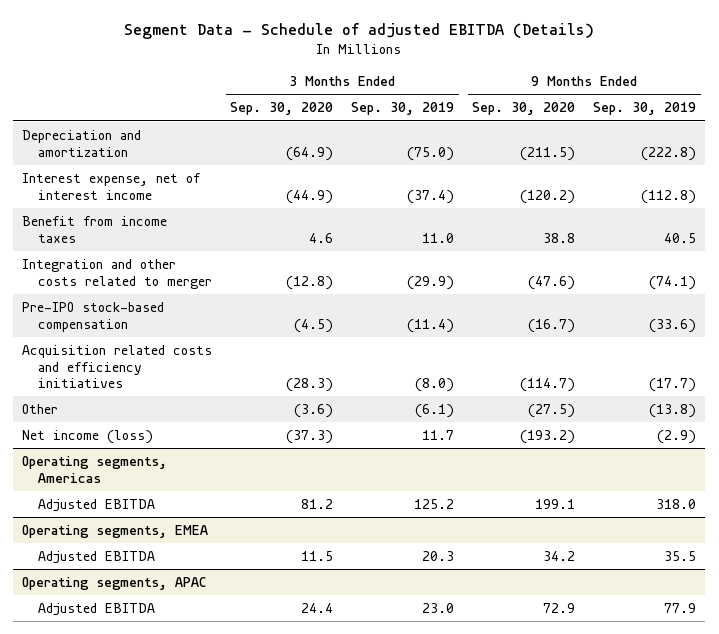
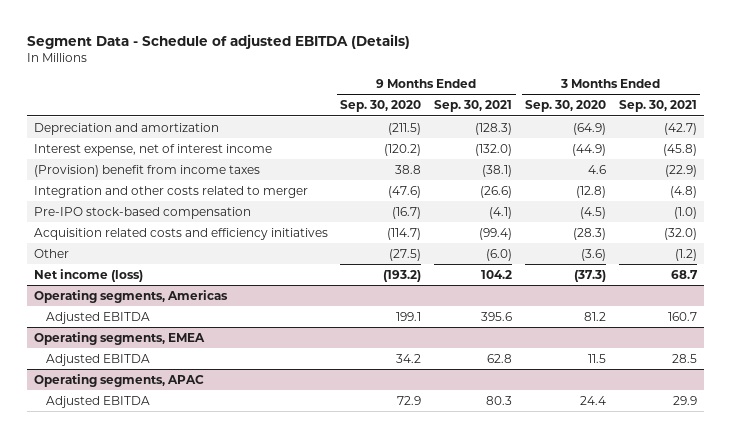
[351,102,455,116] Sep. 30, 2019 -> none
[593,102,697,116] Sep. 30, 2019 -> none
none -> [434,100,513,113] Sep. 30, 2021
none -> [619,100,698,113] Sep. 30, 2021
[22,215,168,243] Benefit from income taxes -> [33,164,260,177] (Provision) benefit from income taxes

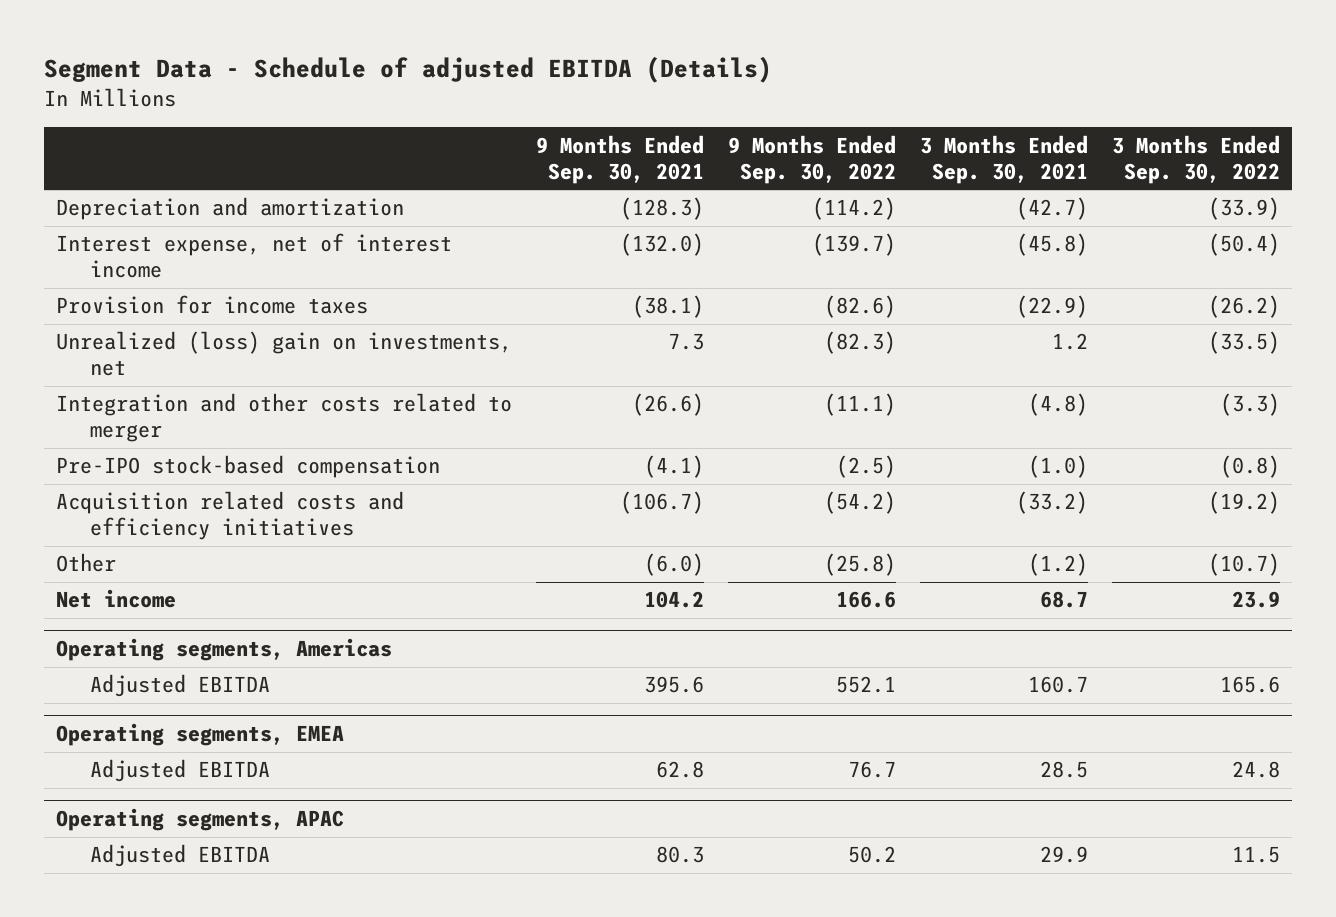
[340,100,422,113] Sep. 30, 2020 -> none
[525,100,607,113] Sep. 30, 2020 -> none
none -> [728,134,897,184] 9 Months Ended Sep. 30, 2022
none -> [1112,134,1281,184] 3 Months Ended Sep. 30, 2022
[33,164,260,177] (Provision) benefit from income taxes -> [56,295,369,315] Provision for income taxes
none -> [56,331,513,377] Unrealized (loss) gain on investments, net
[479,227,513,240] (99.4) -> [620,491,705,515] (106.7)
[664,227,698,240] (32.0) -> [1016,491,1089,515] (33.2)
[33,268,143,282] Net income (loss) -> [56,589,177,609] Net income

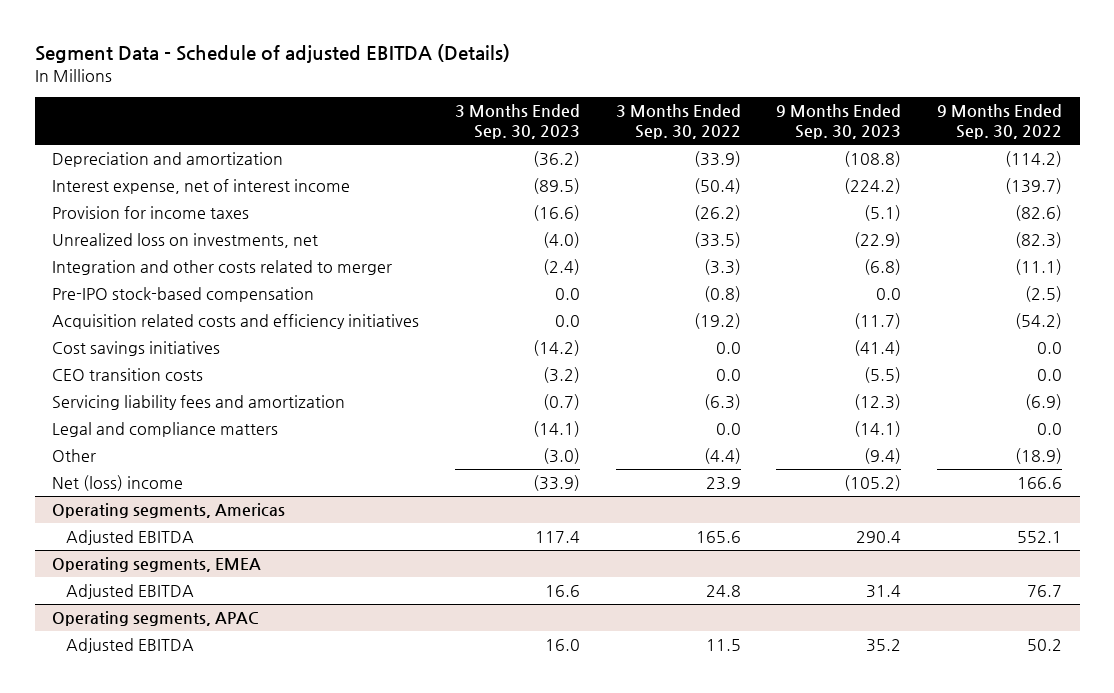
[536,134,705,184] 9 Months Ended Sep. 30, 2021 -> none
[920,134,1089,184] 3 Months Ended Sep. 30, 2021 -> none
none -> [454,104,580,139] 3 Months Ended Sep. 30, 2023
none -> [776,104,902,139] 9 Months Ended Sep. 30, 2023
[56,331,513,377] Unrealized (loss) gain on investments, net -> [52,233,319,249] Unrealized loss on investments, net
none -> [52,341,221,357] Cost savings initiatives
none -> [52,368,204,382] CEO transition costs
none -> [52,395,346,411] Servicing liability fees and amortization
none -> [52,422,279,438] Legal and compliance matters
[824,553,897,577] (25.8) -> [1014,448,1062,465] (18.9)
[1208,553,1281,577] (10.7) -> [703,448,741,465] (4.4)
[56,589,177,609] Net income -> [52,475,184,492] Net (loss) income

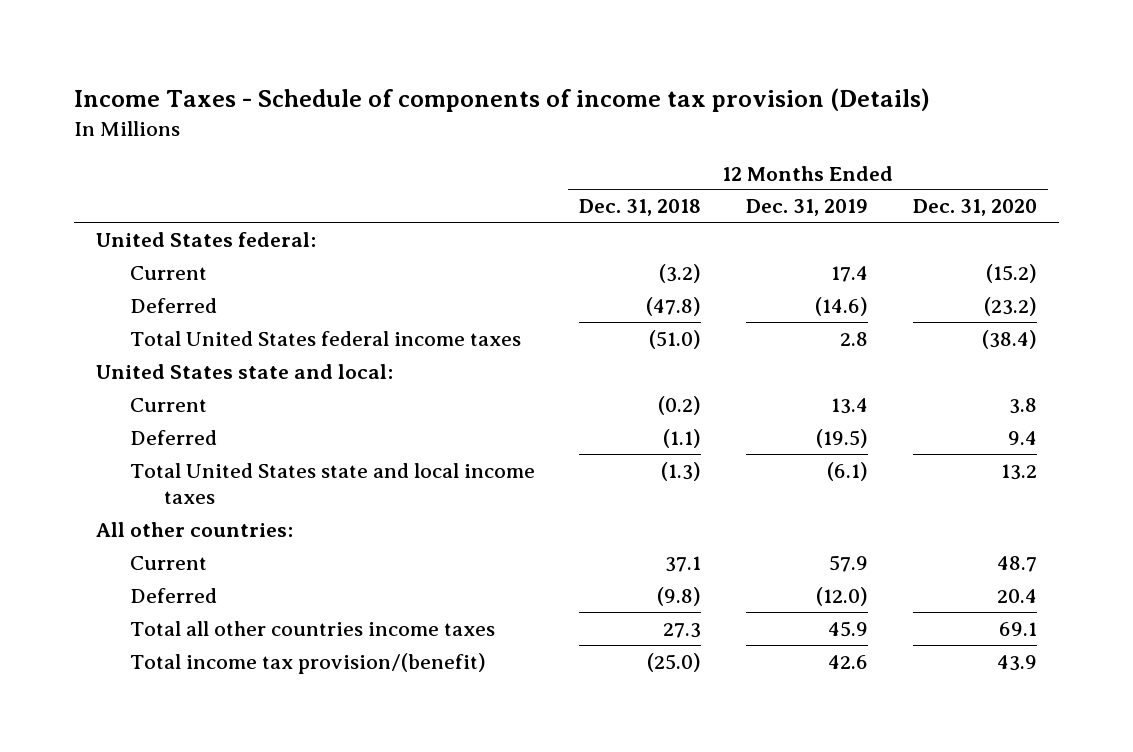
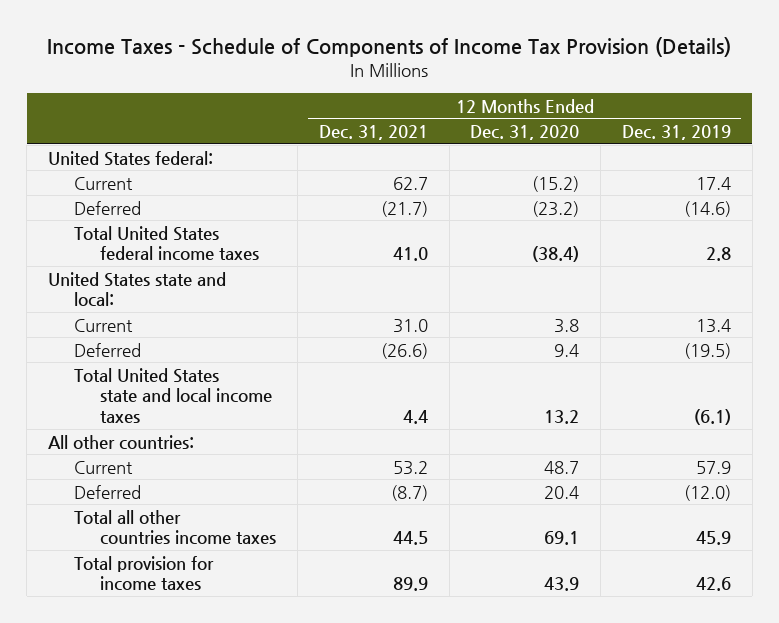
[74,88,931,113] Income Taxes - Schedule of components of income tax provision (Details) -> [47,37,732,58] Income Taxes - Schedule of Components of Income Tax Provision (Details)
[579,199,702,217] Dec. 31, 2018 -> none
none -> [318,125,428,141] Dec. 31, 2021
[129,652,486,674] Total income tax provision/(benefit) -> [74,555,215,592] Total provision for income taxes

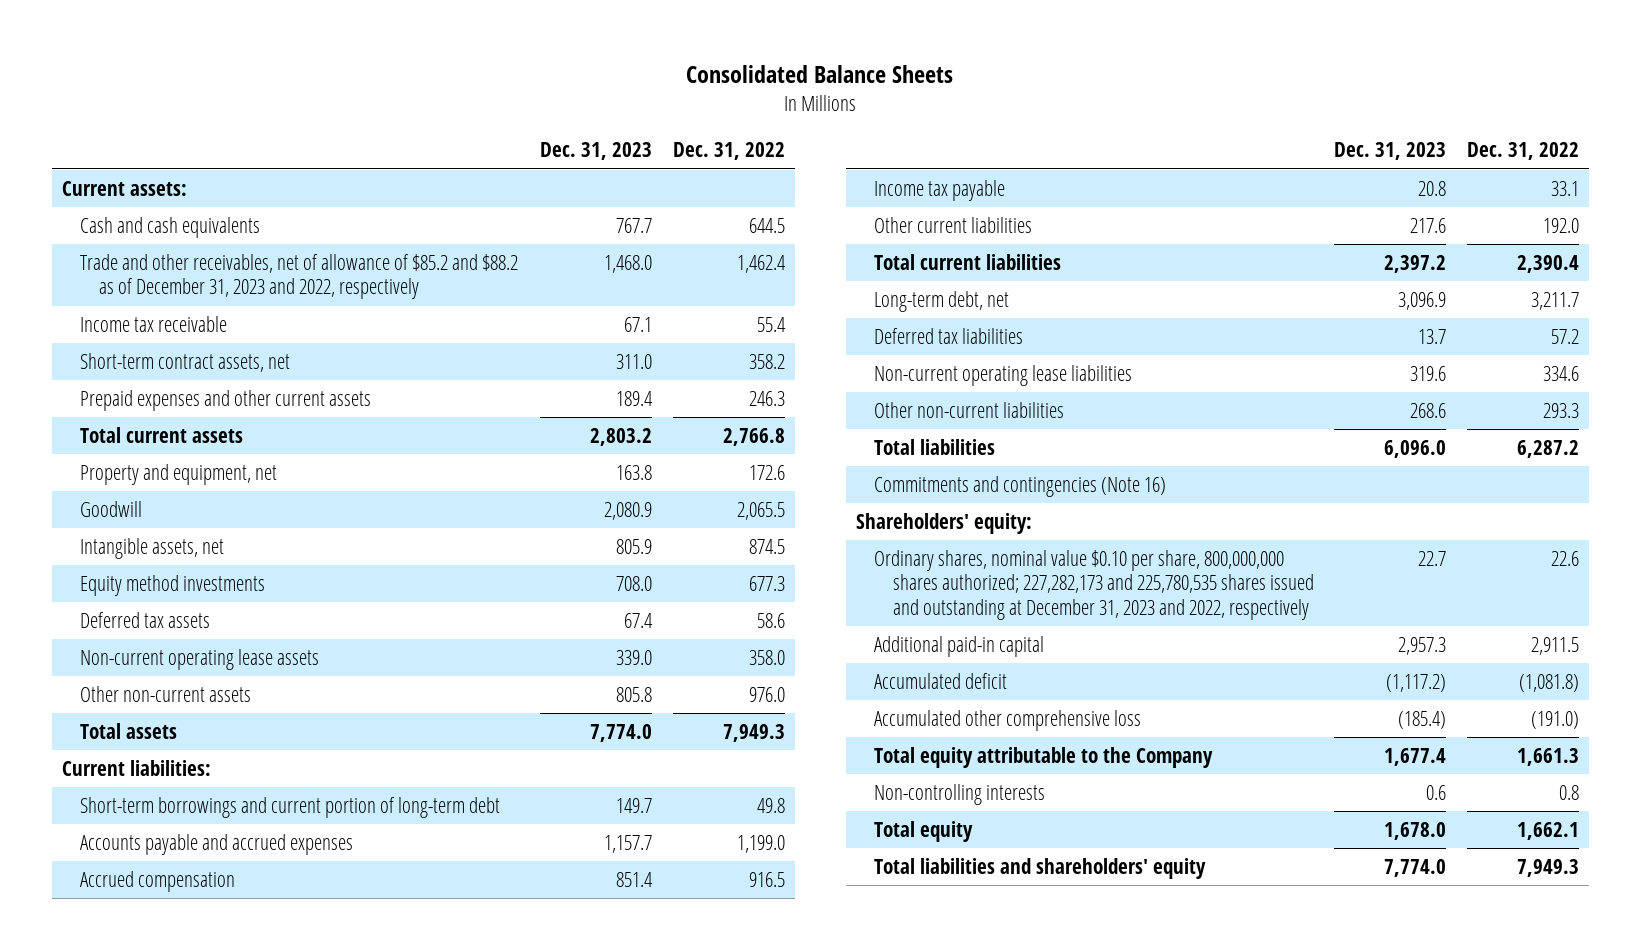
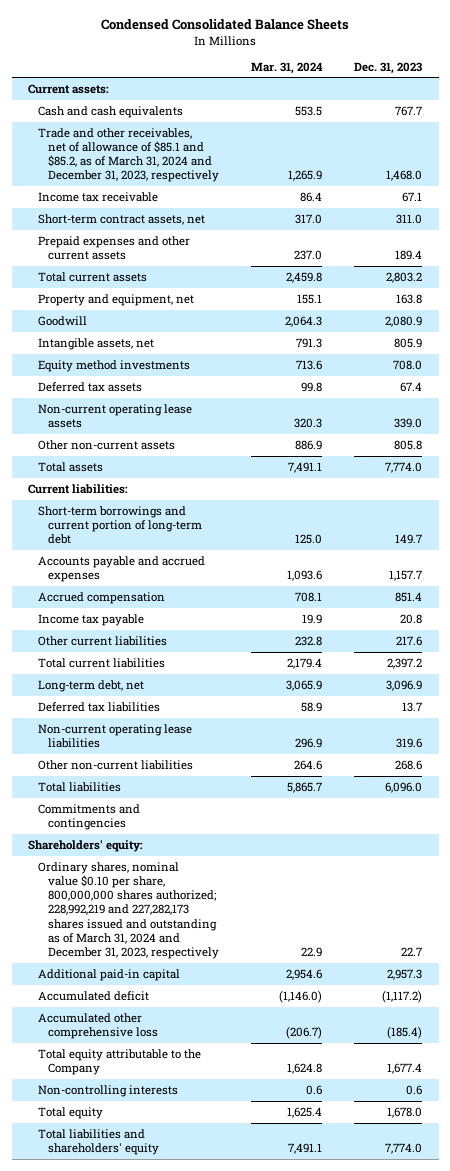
[686,65,954,84] Consolidated Balance Sheets -> [101,19,350,31] Condensed Consolidated Balance Sheets
[672,142,785,161] Dec. 31, 2022 -> none
none -> [251,61,324,74] Mar. 31, 2024
[80,253,519,300] Trade and other receivables, net of allowance of $85.2 and $88.2 as of December 31, 2023 and 2022, respectively -> [37,127,219,183] Trade and other receivables, net of allowance of $85.1 and $85.2, as of March 31, 2024 and December 31, 2023, respectively
[874,475,1167,497] Commitments and contingencies (Note 16) -> [37,803,140,831] Commitments and contingencies
[874,549,1314,620] Ordinary shares, nominal value $0.10 per share, 800,000,000 shares authorized; 227,282,173 and 225,780,535 shares issued and outstanding at December 31, 2023 and 2022, respectively -> [37,861,219,960] Ordinary shares, nominal value $0.10 per share, 800,000,000 shares authorized; 228,992,219 and 227,282,173 shares issued and outstanding as of March 31, 2024 and December 31, 2023, respectively

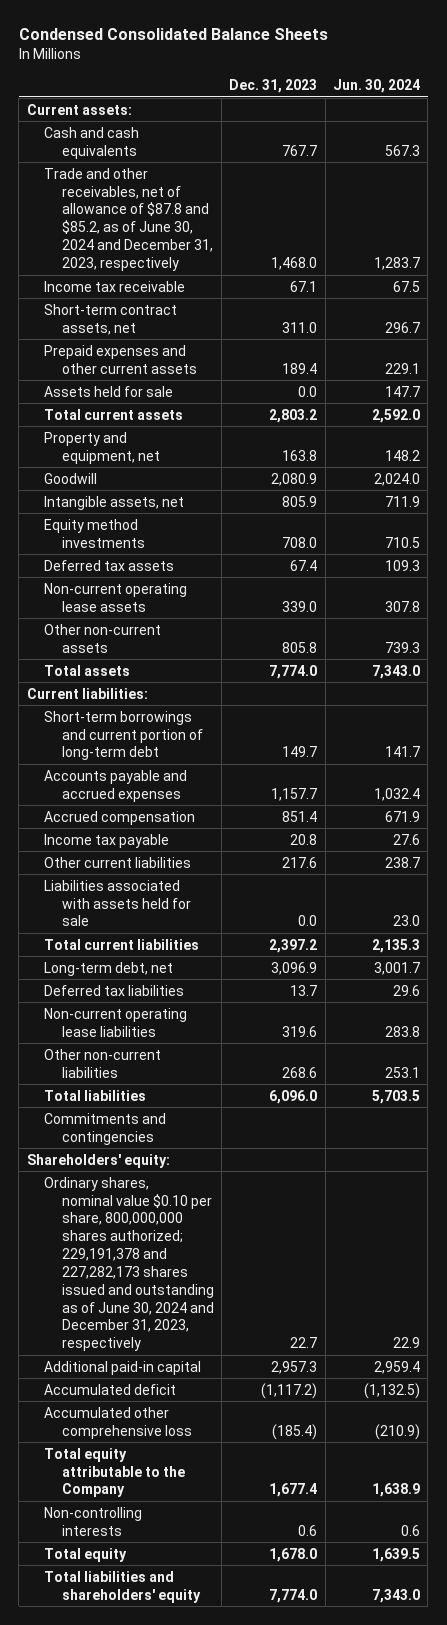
[251,61,324,74] Mar. 31, 2024 -> none
none -> [333,78,421,93] Jun. 30, 2024
[37,127,219,183] Trade and other receivables, net of allowance of $85.1 and $85.2, as of March 31, 2024 and December 31, 2023, respectively -> [44,167,213,271] Trade and other receivables, net of allowance of $87.8 and $85.2, as of June 30, 2024 and December 31, 2023, respectively
none -> [44,385,174,397] Assets held for sale
none -> [44,879,191,927] Liabilities associated with assets held for sale
[37,861,219,960] Ordinary shares, nominal value $0.10 per share, 800,000,000 shares authorized; 228,992,219 and 227,282,173 shares issued and outstanding as of March 31, 2024 and December 31, 2023, respectively -> [44,1176,214,1352] Ordinary shares, nominal value $0.10 per share, 800,000,000 shares authorized; 229,191,378 and 227,282,173 shares issued and outstanding as of June 30, 2024 and December 31, 2023, respectively

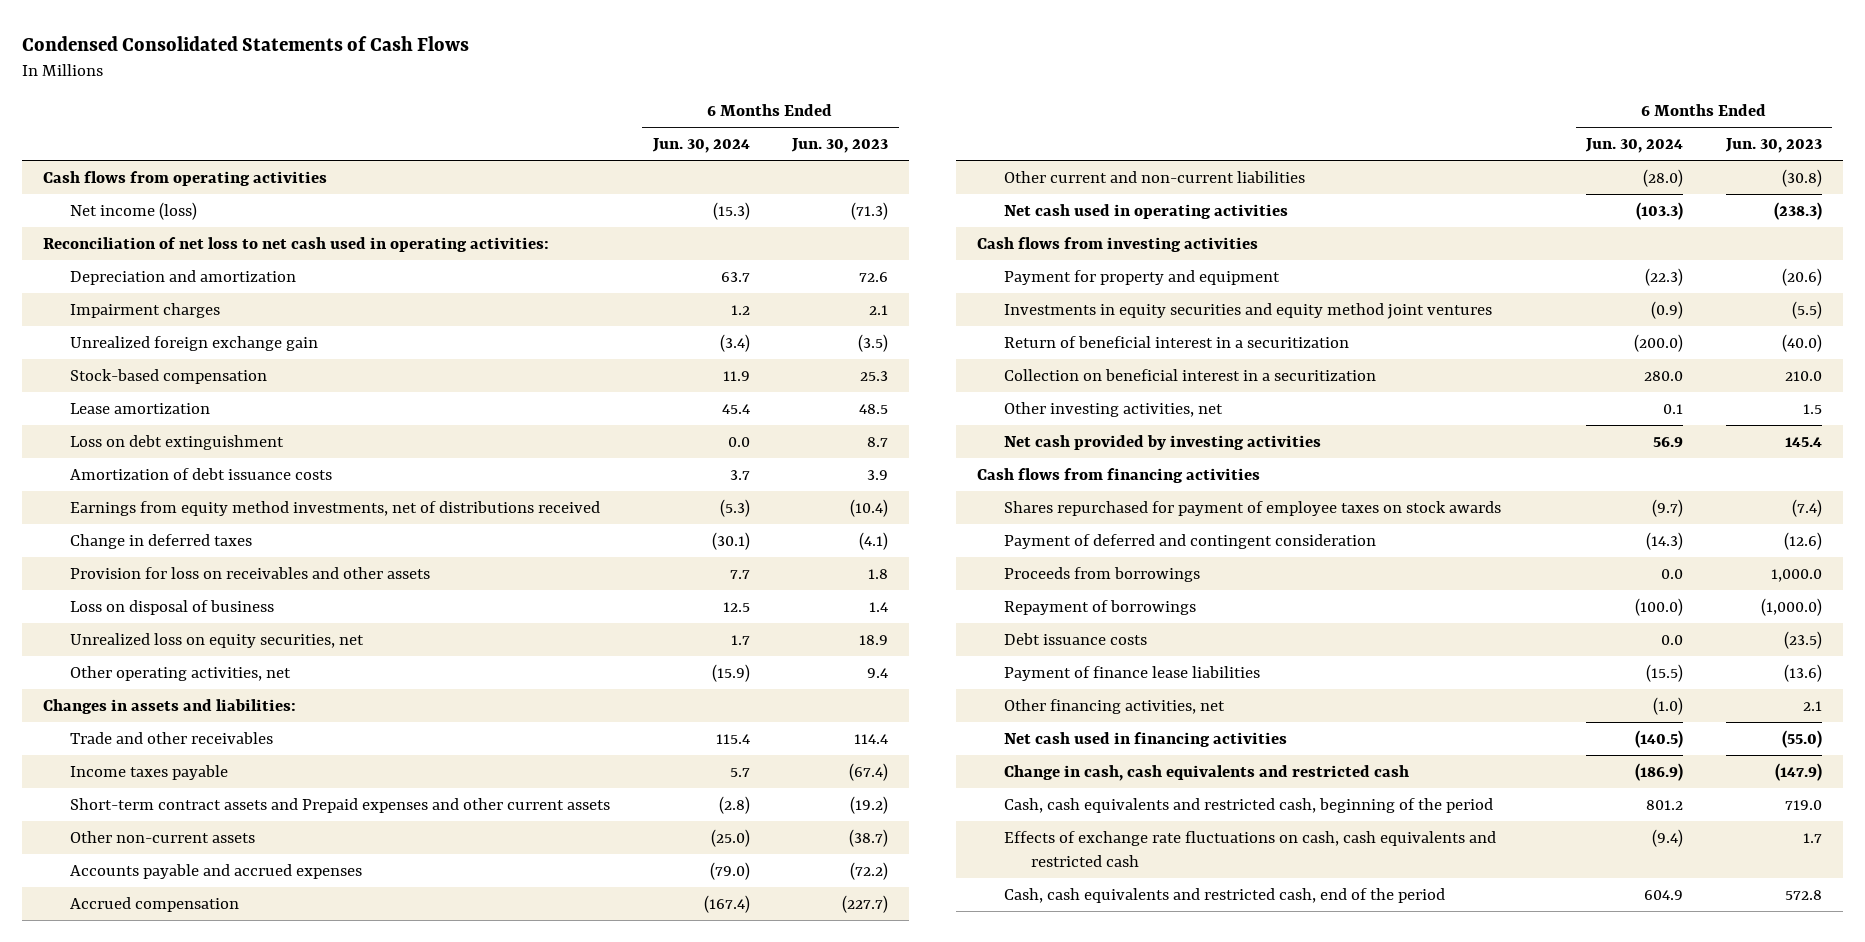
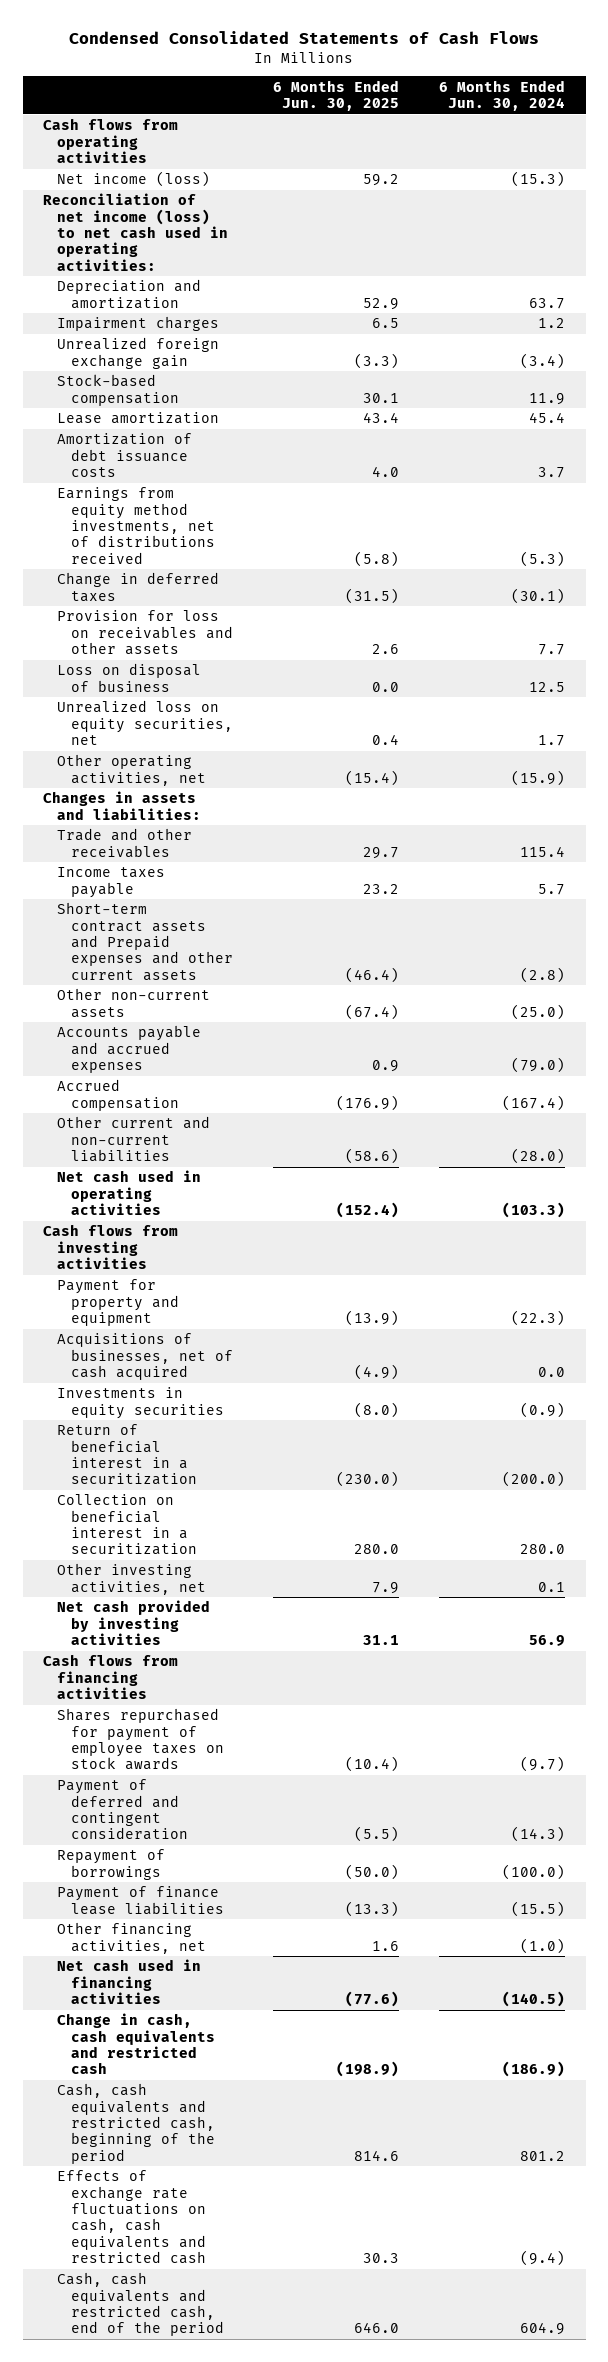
[791,137,889,153] Jun. 30, 2023 -> none
none -> [273,79,400,112] 6 Months Ended Jun. 30, 2025
[43,236,550,252] Reconciliation of net loss to net cash used in operating activities: -> [42,193,229,271] Reconciliation of net income (loss) to net cash used in operating activities:
[70,434,285,450] Loss on debt extinguishment -> none
none -> [57,1333,234,1381] Acquisitions of businesses, net of cash acquired
[1003,302,1492,319] Investments in equity securities and equity method joint ventures -> [57,1387,225,1419] Investments in equity securities
[1003,566,1200,582] Proceeds from borrowings -> none
[1003,632,1147,645] Debt issuance costs -> none

